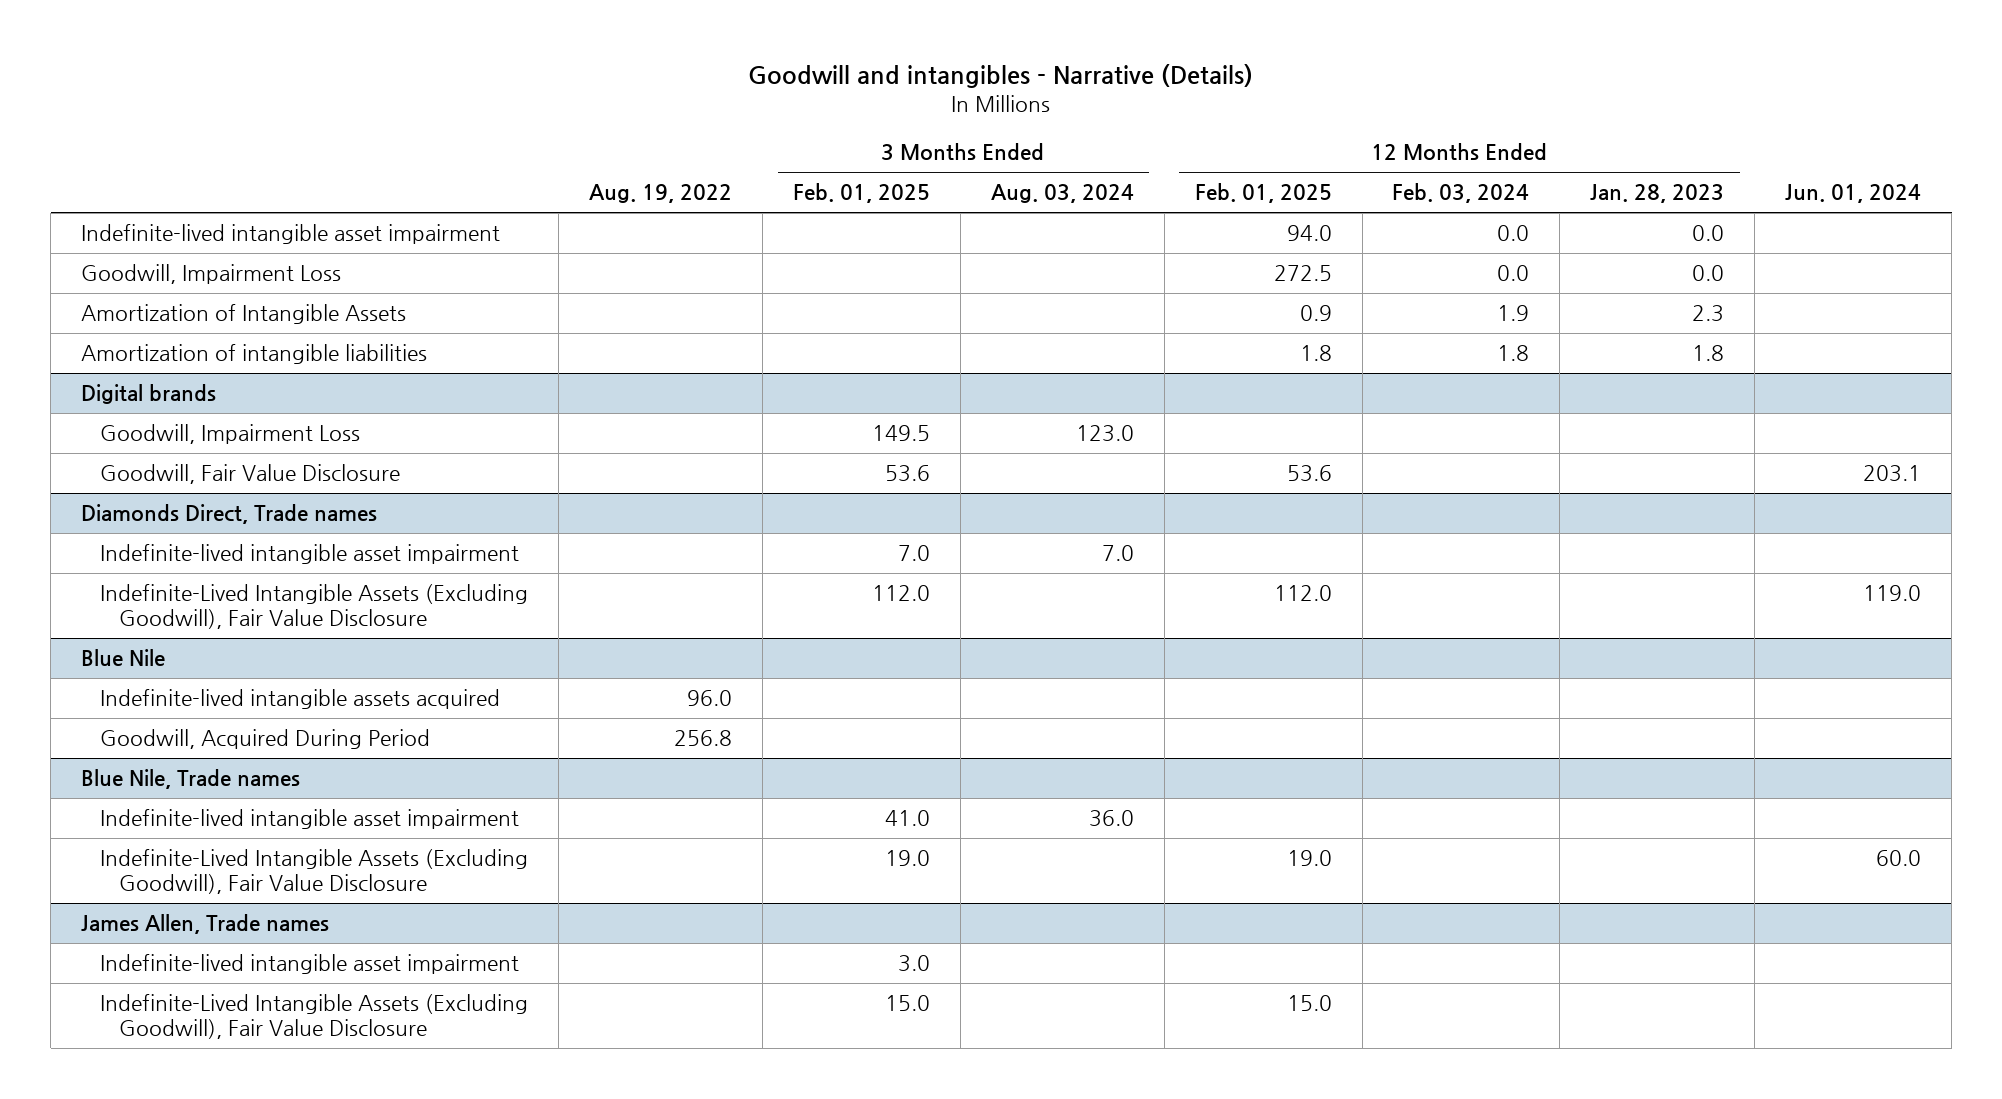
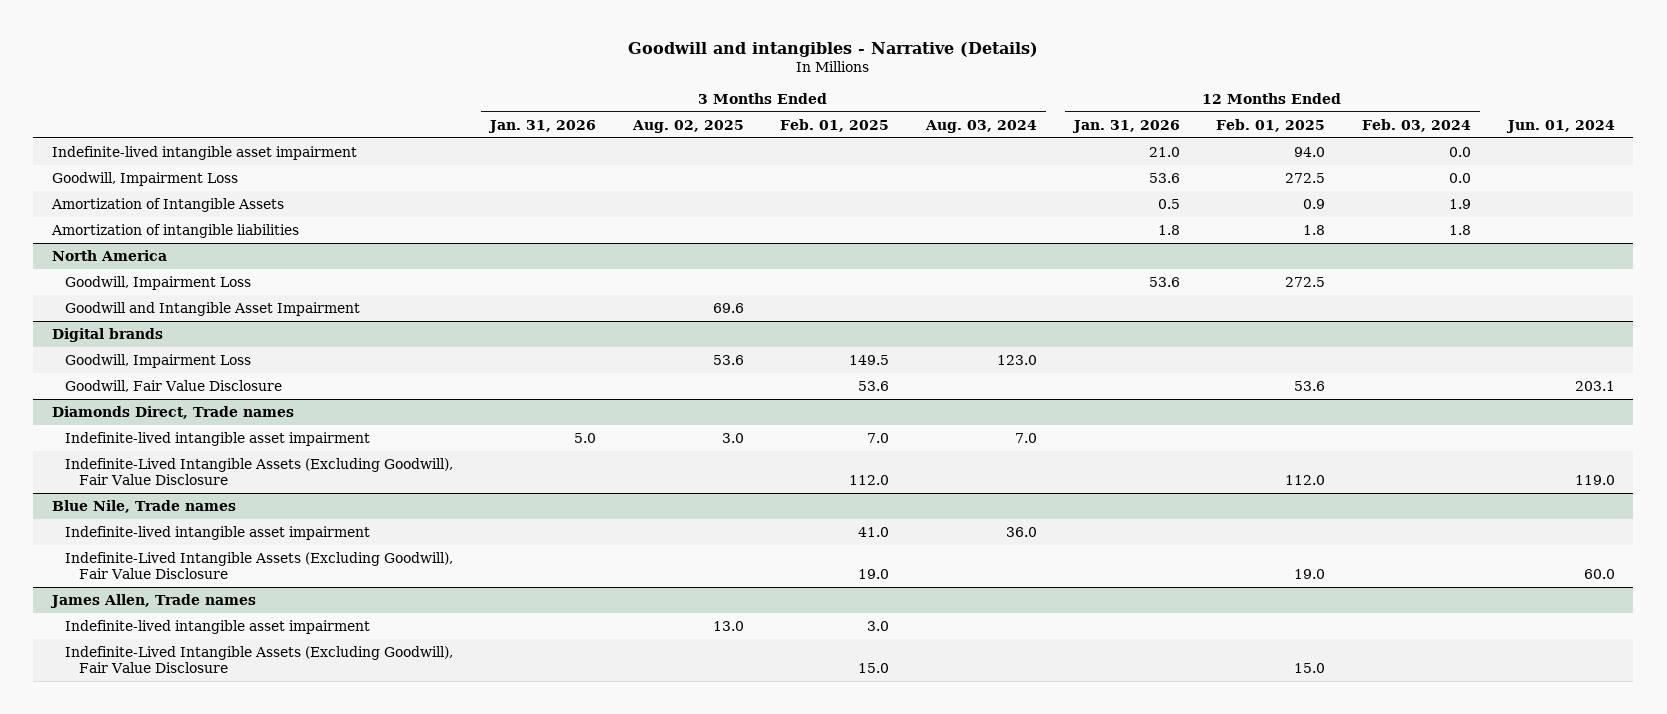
[589,184,733,204] Aug. 19, 2022 -> none
[1590,184,1725,204] Jan. 28, 2023 -> none
none -> [487,119,596,133] Jan. 31, 2026
none -> [631,119,744,133] Aug. 02, 2025
none -> [1071,119,1180,133] Jan. 31, 2026
none -> [51,249,167,261] North America
none -> [65,275,252,290] Goodwill, Impairment Loss
none -> [65,301,361,316] Goodwill and Intangible Asset Impairment
[81,649,166,667] Blue Nile -> none
[100,689,501,710] Indefinite-lived intangible assets acquired -> none
[100,729,431,750] Goodwill, Acquired During Period -> none

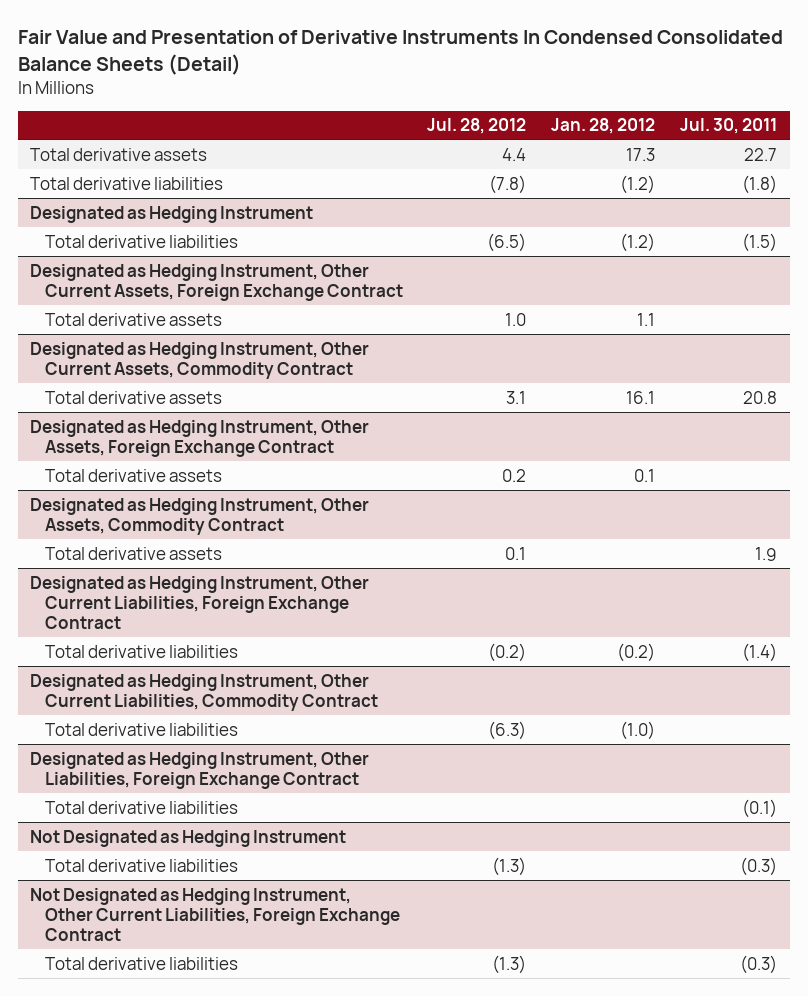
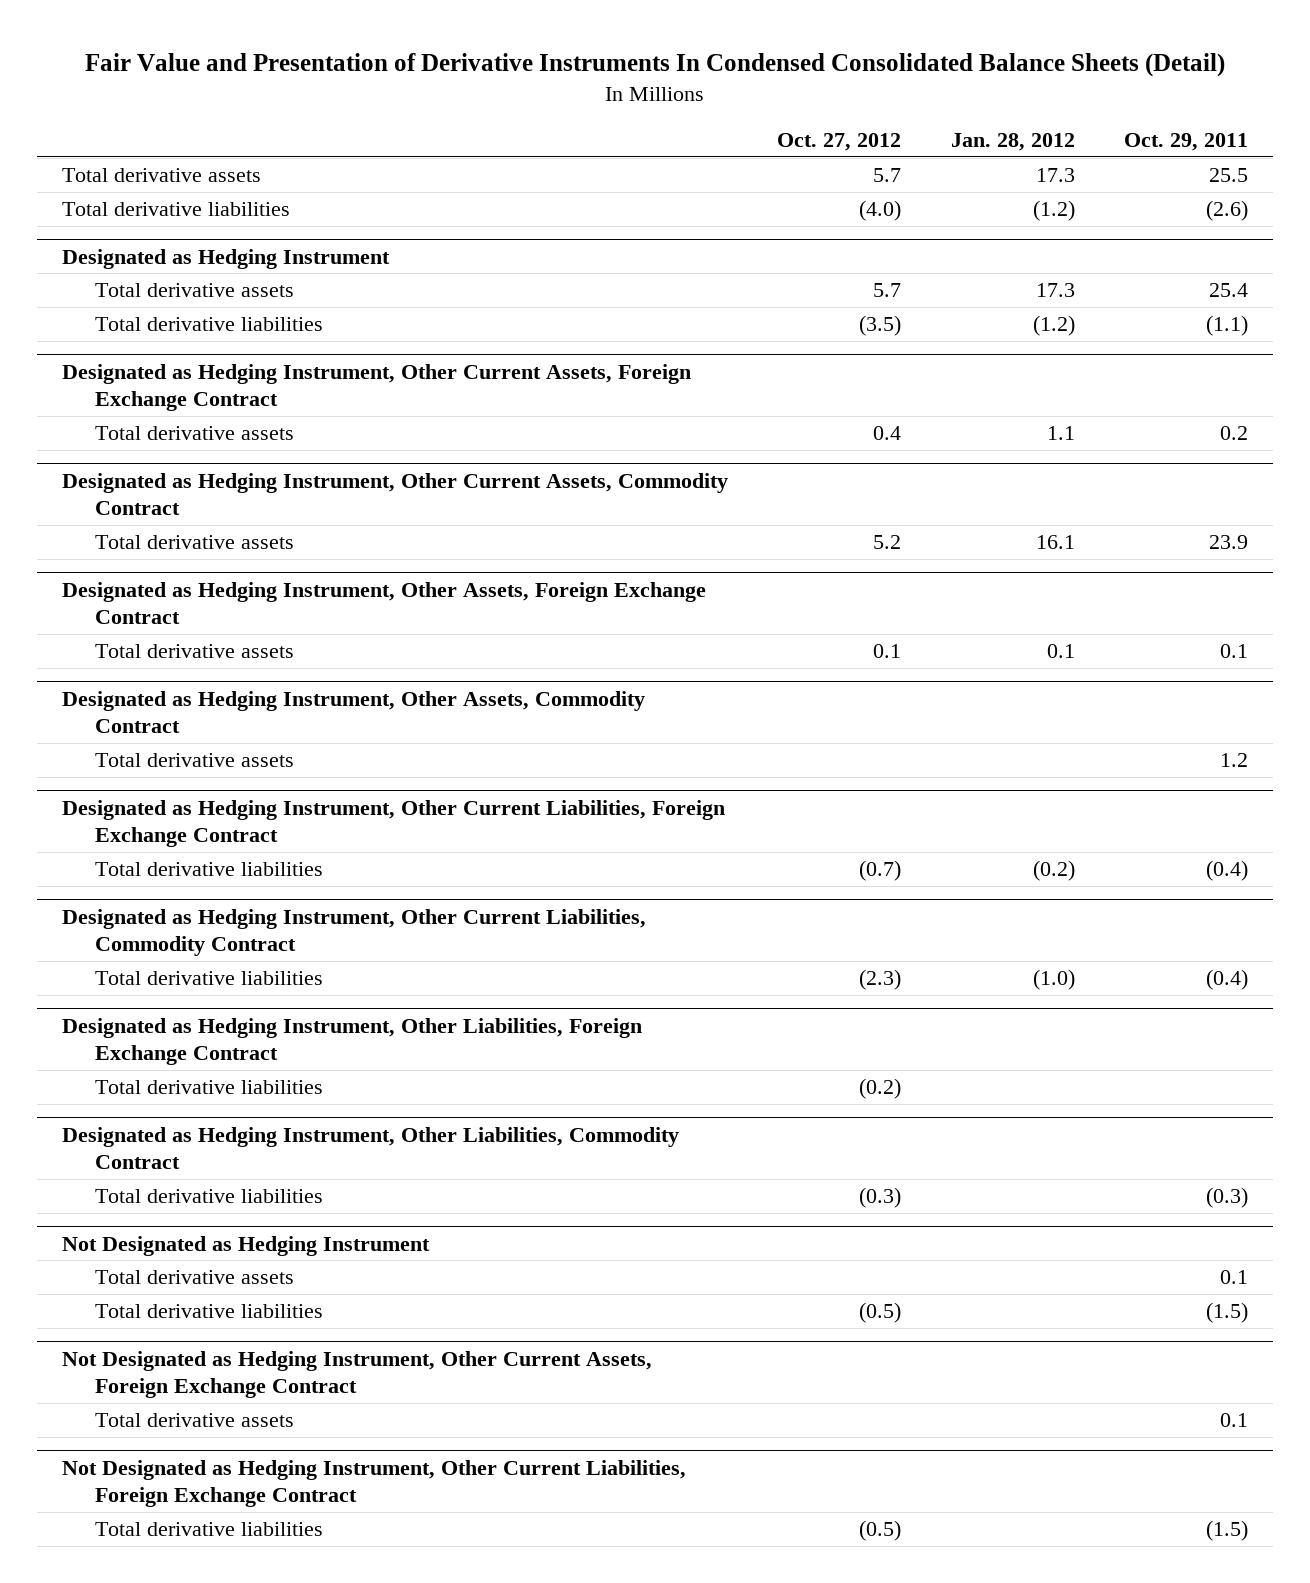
[427,118,527,135] Jul. 28, 2012 -> none
[680,118,778,135] Jul. 30, 2011 -> none
none -> [777,132,902,151] Oct. 27, 2012
none -> [1124,132,1249,151] Oct. 29, 2011
none -> [94,282,294,297] Total derivative assets
none -> [62,1126,680,1170] Designated as Hedging Instrument, Other Liabilities, Commodity Contract
none -> [94,1188,323,1203] Total derivative liabilities
none -> [94,1269,294,1284] Total derivative assets
none -> [62,1350,653,1399] Not Designated as Hedging Instrument, Other Current Assets, Foreign Exchange Contract
none -> [94,1412,294,1427] Total derivative assets

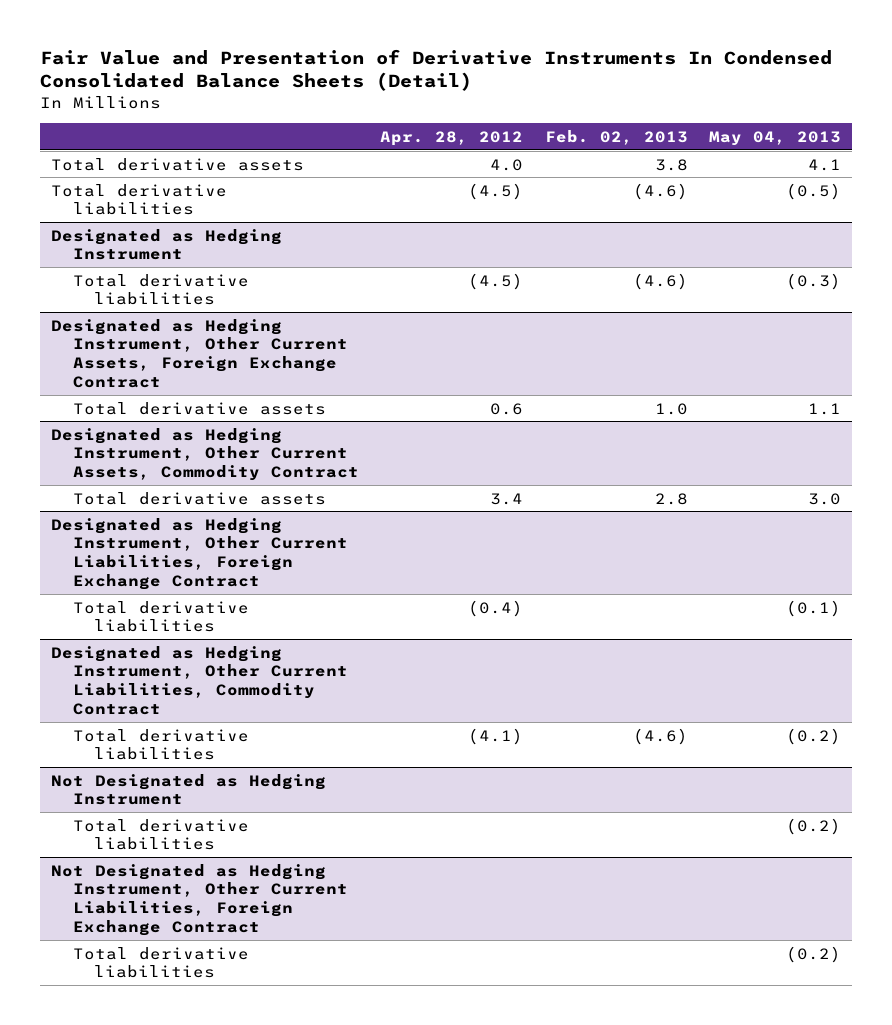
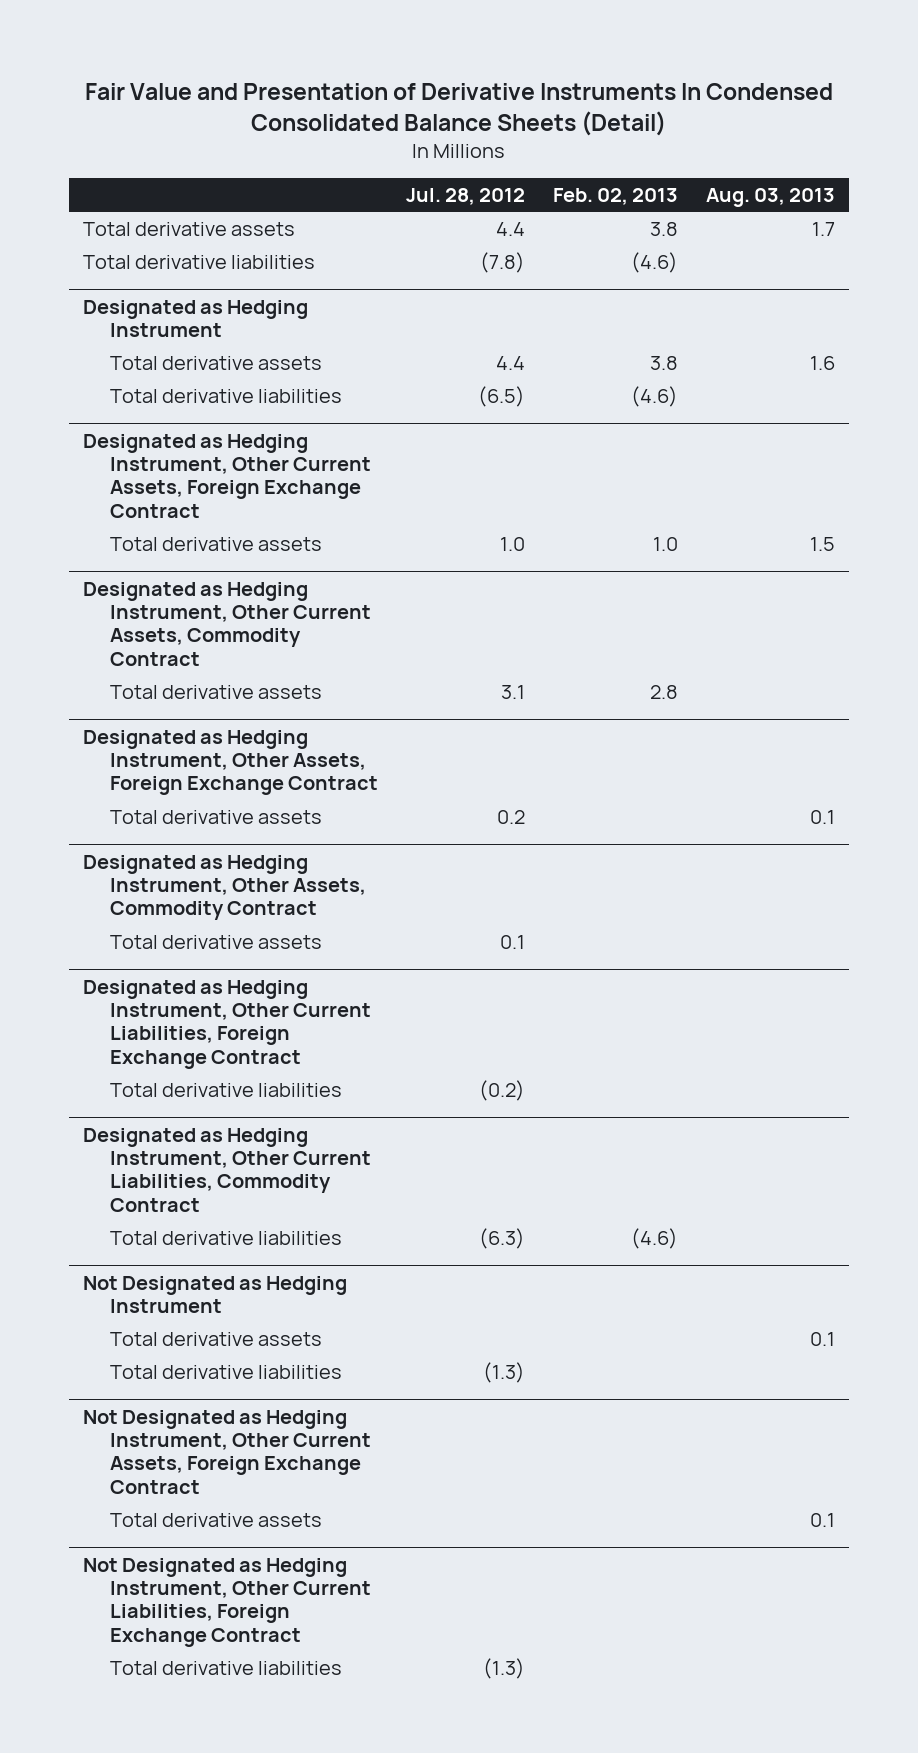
[380,130,524,146] Apr. 28, 2012 -> none
[709,130,842,146] May 04, 2013 -> none
none -> [405,187,525,205] Jul. 28, 2012
none -> [705,187,835,207] Aug. 03, 2013
none -> [109,355,322,370] Total derivative assets
none -> [83,729,378,796] Designated as Hedging Instrument, Other Assets, Foreign Exchange Contract
none -> [109,809,322,824] Total derivative assets
none -> [83,854,366,921] Designated as Hedging Instrument, Other Assets, Commodity Contract
none -> [109,934,322,949] Total derivative assets
none -> [109,1331,322,1346] Total derivative assets
none -> [83,1409,371,1494] Not Designated as Hedging Instrument, Other Current Assets, Foreign Exchange Contract
none -> [109,1512,322,1527] Total derivative assets

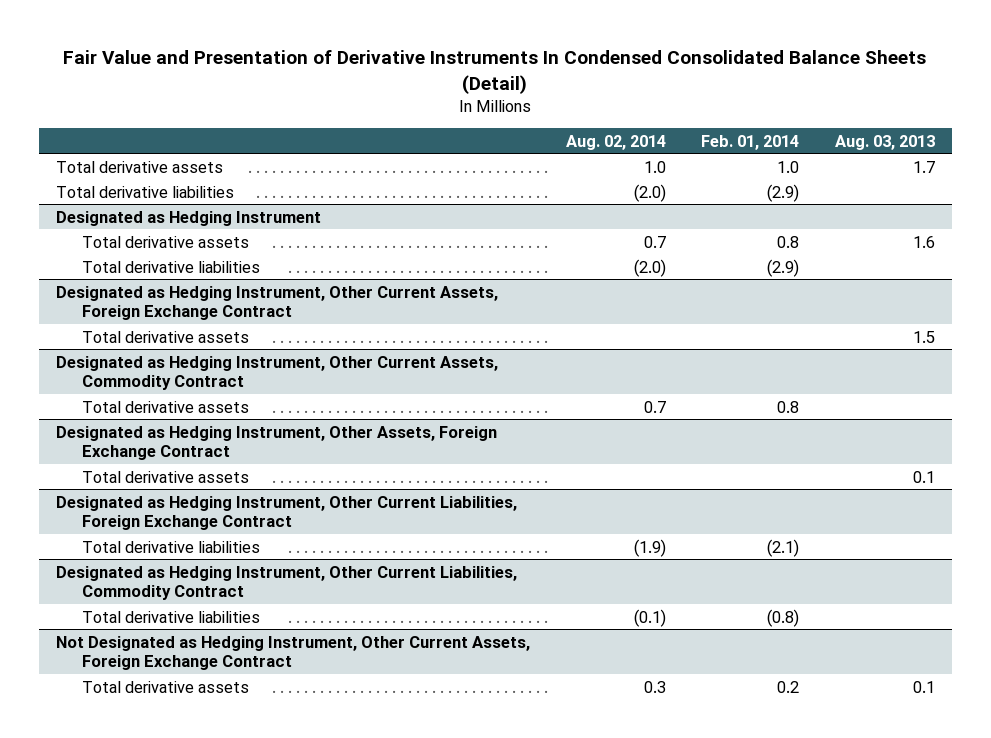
[405,187,525,205] Jul. 28, 2012 -> none
[552,187,678,205] Feb. 02, 2013 -> none
none -> [565,134,666,150] Aug. 02, 2014
none -> [701,134,800,150] Feb. 01, 2014
[83,854,366,921] Designated as Hedging Instrument, Other Assets, Commodity Contract -> none
[109,934,322,949] Total derivative assets -> none
[83,1275,348,1314] Not Designated as Hedging Instrument -> none
[109,1331,322,1346] Total derivative assets -> none
[109,1364,342,1379] Total derivative liabilities -> none
[83,1557,371,1647] Not Designated as Hedging Instrument, Other Current Liabilities, Foreign Exchange Contract -> none
[109,1660,342,1675] Total derivative liabilities -> none

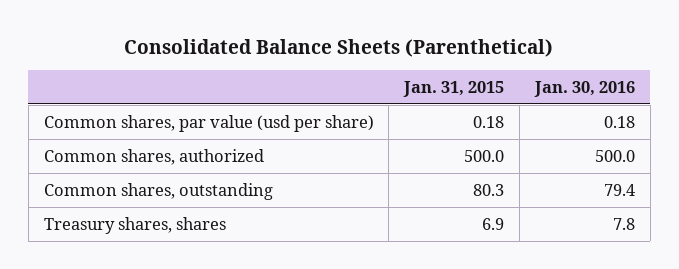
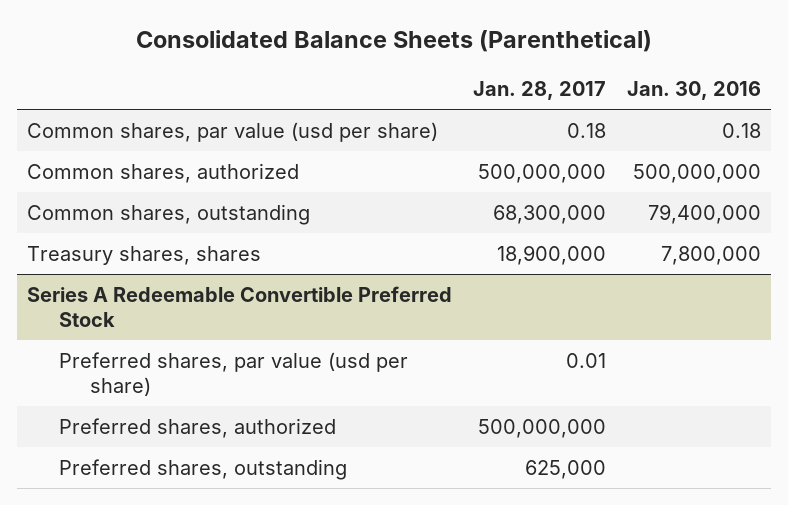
[403,80,505,97] Jan. 31, 2015 -> none
none -> [473,81,607,101] Jan. 28, 2017
[595,149,636,162] 500.0 -> [632,163,761,183] 500,000,000
[604,183,636,196] 79.4 -> [647,203,761,224] 79,400,000
[613,217,636,230] 7.8 -> [660,245,761,265] 7,800,000
none -> [27,285,453,327] Series A Redeemable Convertible Preferred Stock
none -> [58,351,408,396] Preferred shares, par value (usd per share)
none -> [58,417,336,438] Preferred shares, authorized
none -> [58,458,347,480] Preferred shares, outstanding

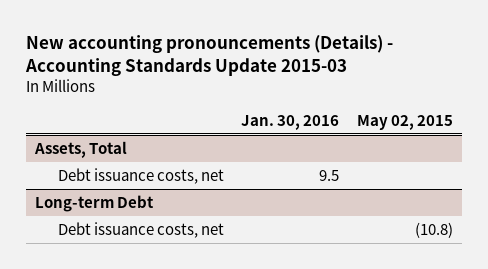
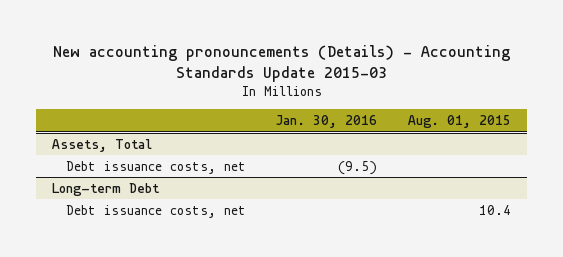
[357,114,454,130] May 02, 2015 -> none
none -> [408,115,512,129] Aug. 01, 2015
[319,169,340,181] 9.5 -> [338,160,378,175] (9.5)

